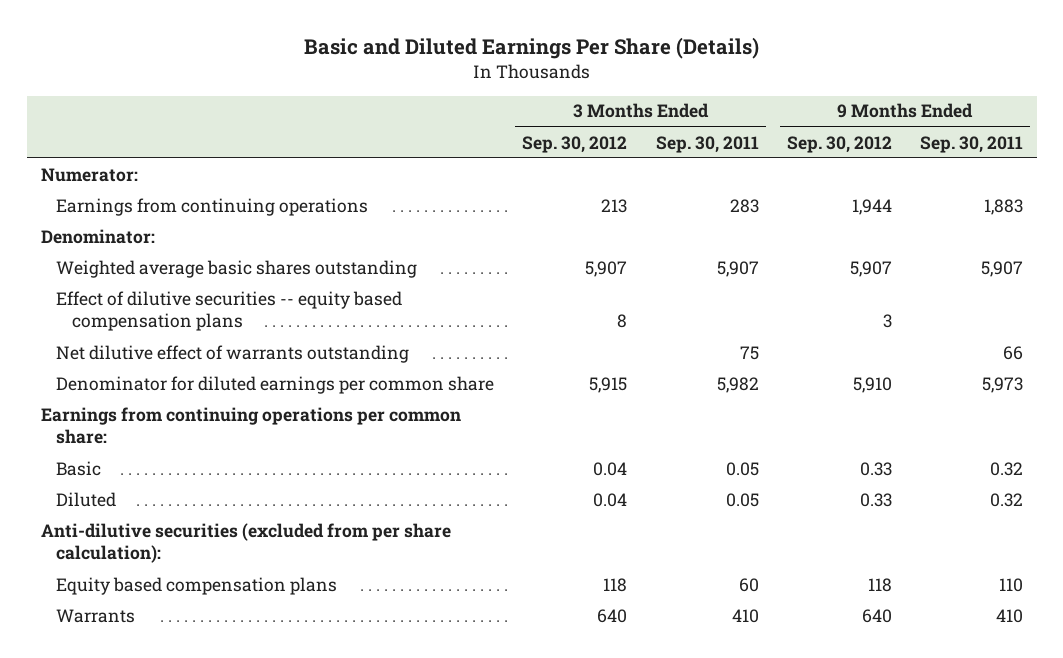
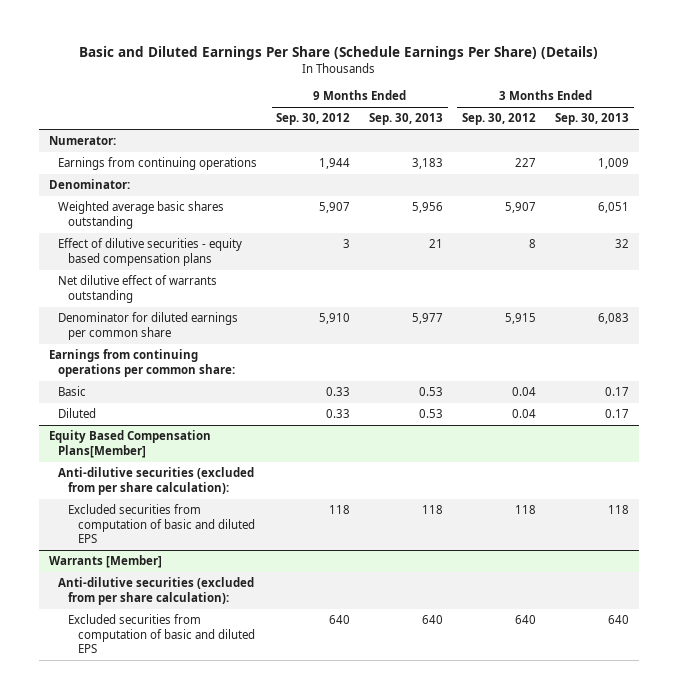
[303,37,759,60] Basic and Diluted Earnings Per Share (Details) -> [78,46,598,61] Basic and Diluted Earnings Per Share (Schedule Earnings Per Share) (Details)
[655,135,759,153] Sep. 30, 2011 -> none
[919,135,1023,153] Sep. 30, 2011 -> none
none -> [369,113,444,126] Sep. 30, 2013
none -> [555,113,630,126] Sep. 30, 2013
[601,198,628,213] 213 -> [515,158,537,168] 227
[56,290,403,332] Effect of dilutive securities -- equity based compensation plans -> [58,238,243,266] Effect of dilutive securities - equity based compensation plans
none -> [48,430,211,458] Equity Based Compensation Plans[Member]
[56,576,338,595] Equity based compensation plans -> [68,504,255,544] Excluded securities from computation of basic and diluted EPS
none -> [48,555,162,569] Warrants [Member]
none -> [58,577,255,605] Anti-dilutive securities (excluded from per share calculation):
[56,608,136,623] Warrants -> [68,614,255,654] Excluded securities from computation of basic and diluted EPS

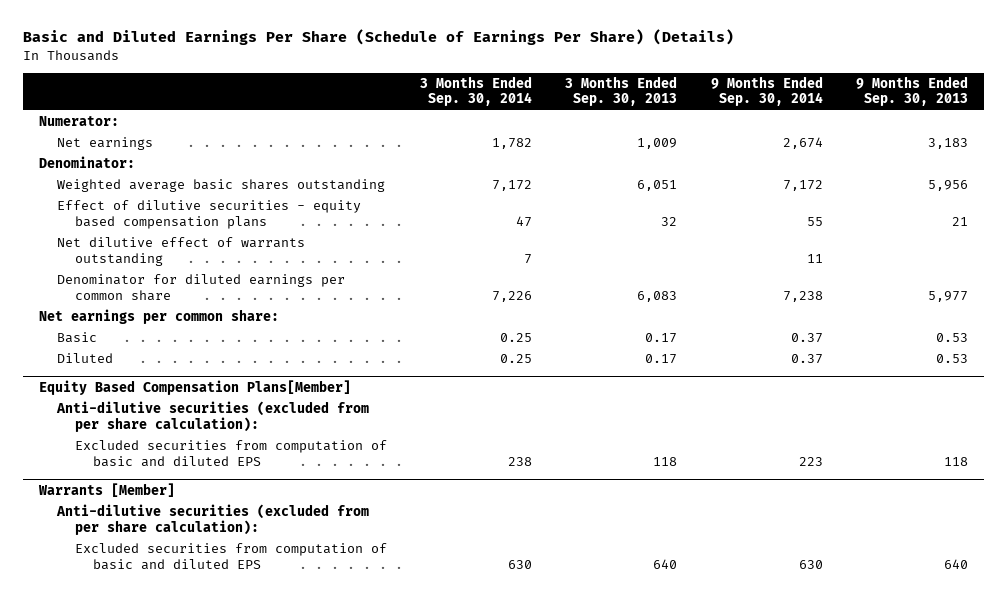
[78,46,598,61] Basic and Diluted Earnings Per Share (Schedule Earnings Per Share) (Details) -> [22,29,734,46] Basic and Diluted Earnings Per Share (Schedule of Earnings Per Share) (Details)
[276,113,351,126] Sep. 30, 2012 -> none
[462,113,537,126] Sep. 30, 2012 -> none
none -> [420,75,533,107] 3 Months Ended Sep. 30, 2014
none -> [710,75,823,107] 9 Months Ended Sep. 30, 2014
[58,157,258,171] Earnings from continuing operations -> [56,137,153,151] Net earnings
[48,349,236,377] Earnings from continuing operations per common share: -> [39,309,280,325] Net earnings per common share:

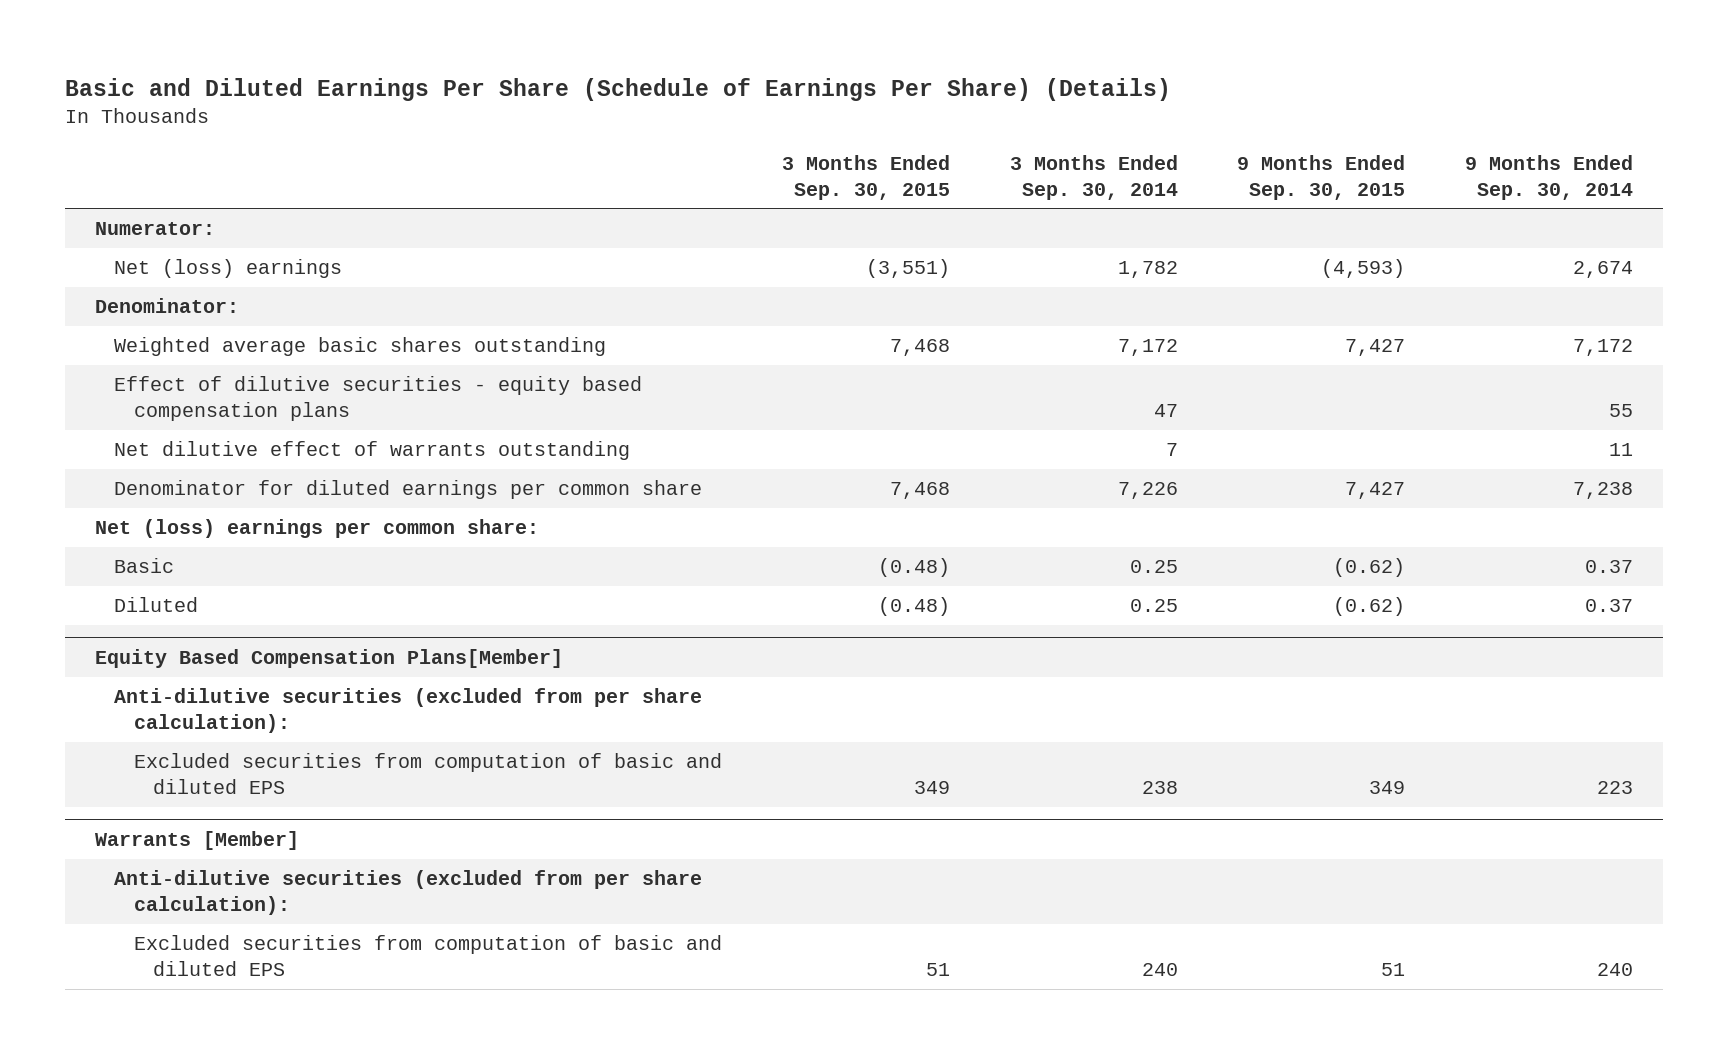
[565,75,678,107] 3 Months Ended Sep. 30, 2013 -> none
[855,75,968,107] 9 Months Ended Sep. 30, 2013 -> none
none -> [781,154,950,200] 3 Months Ended Sep. 30, 2015
none -> [1237,154,1406,200] 9 Months Ended Sep. 30, 2015
[56,137,153,151] Net earnings -> [114,259,343,279] Net (loss) earnings
[39,309,280,325] Net earnings per common share: -> [94,519,539,539] Net (loss) earnings per common share:
[508,559,533,569] 630 -> [1141,962,1178,976] 240
[798,559,823,569] 630 -> [1597,962,1634,976] 240

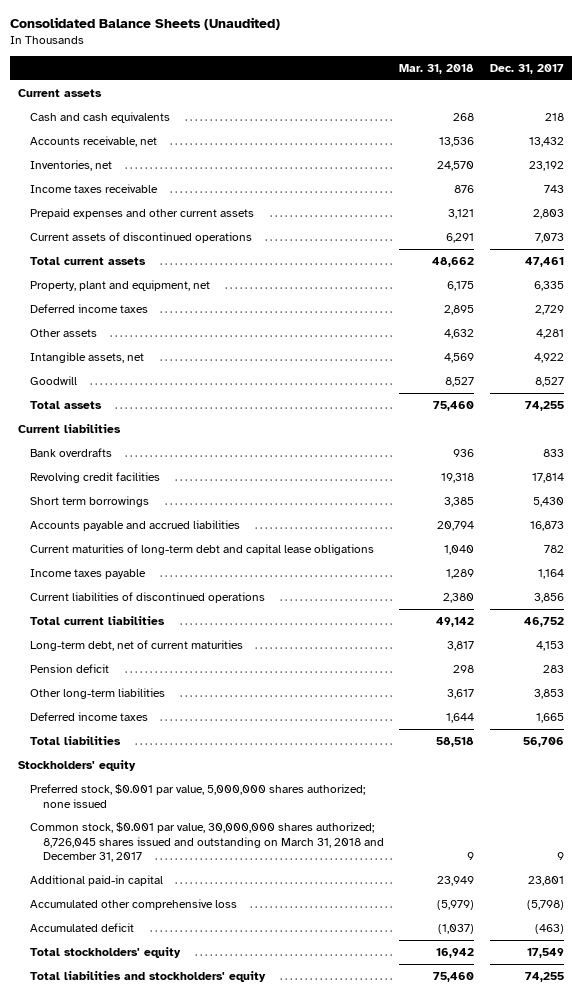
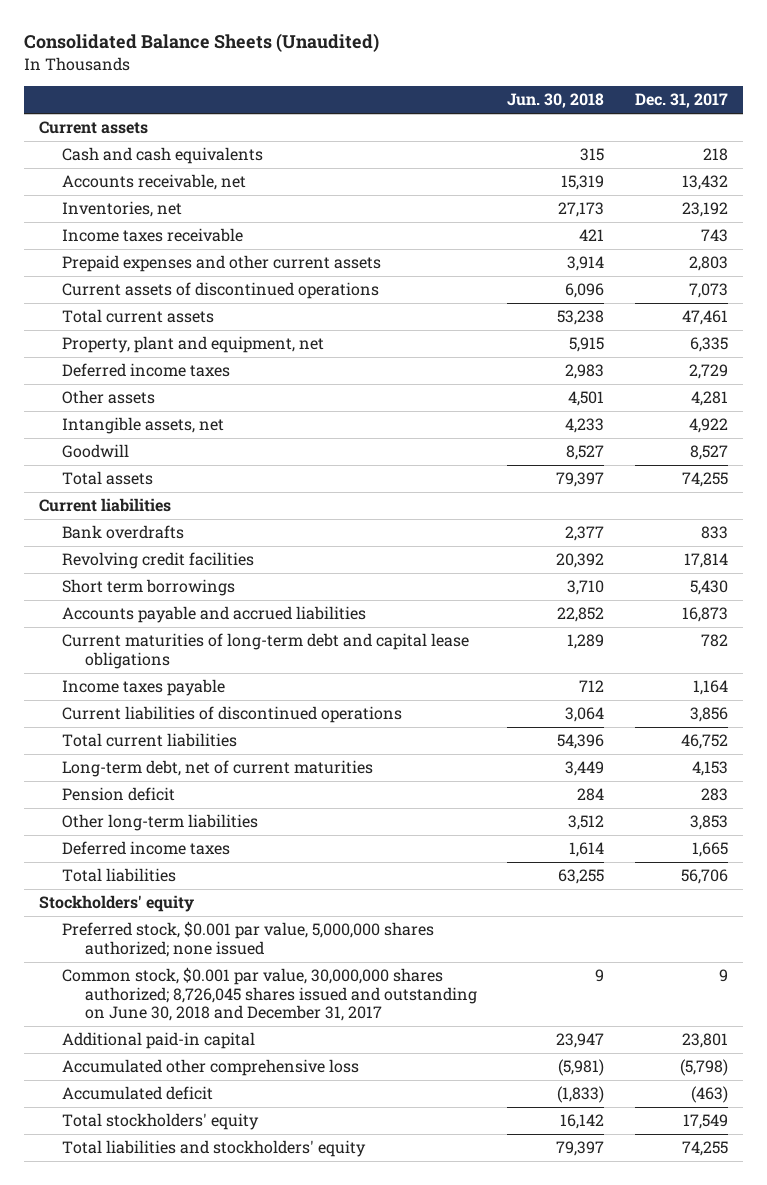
[399,64,475,75] Mar. 31, 2018 -> none
none -> [507,93,605,109] Jun. 30, 2018
[30,821,384,863] Common stock, $0.001 par value, 30,000,000 shares authorized; 8,726,045 shares issued and outstanding on March 31, 2018 and December 31, 2017 -> [61,967,477,1021] Common stock, $0.001 par value, 30,000,000 shares authorized; 8,726,045 shares issued and outstanding on June 30, 2018 and December 31, 2017

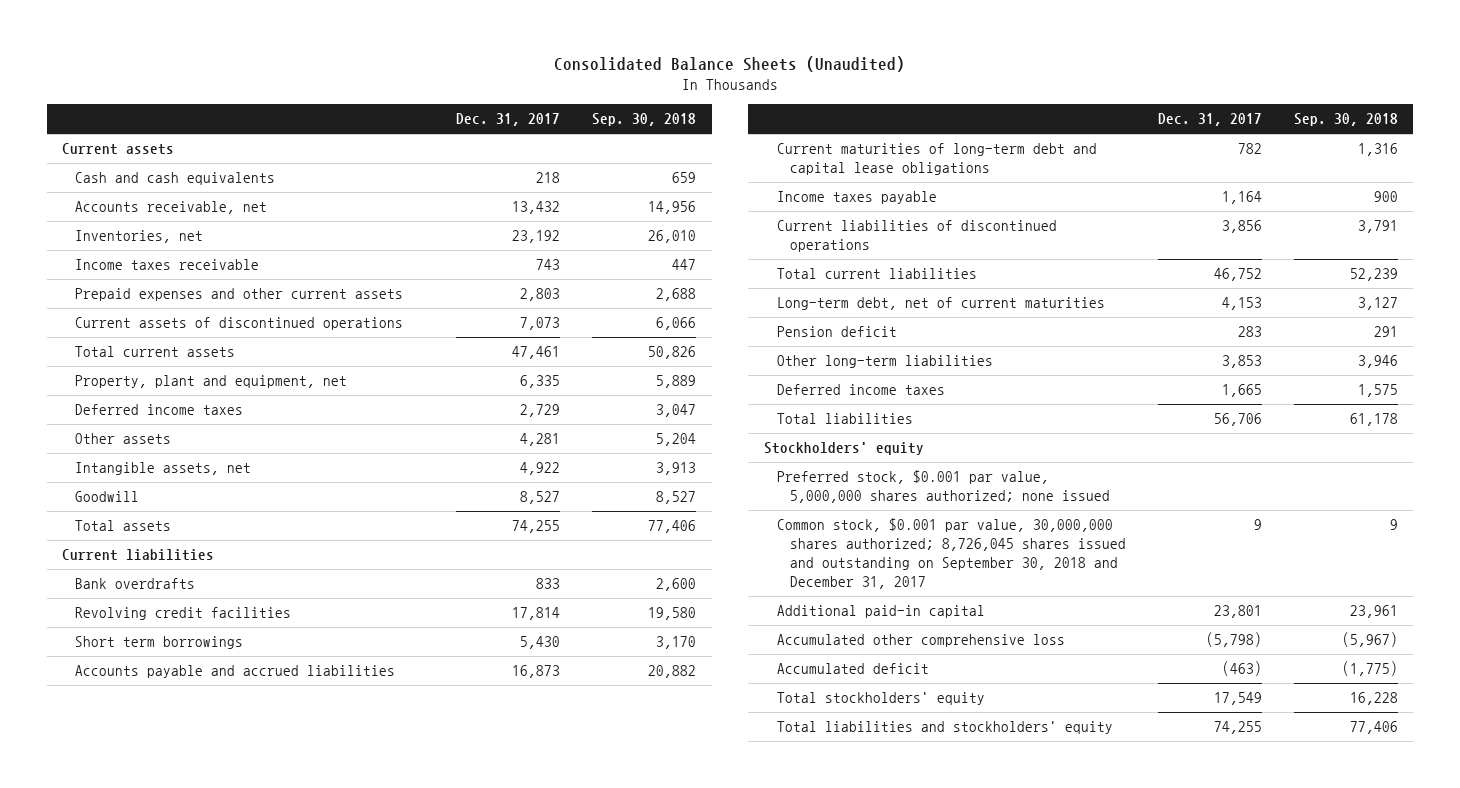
[507,93,605,109] Jun. 30, 2018 -> none
none -> [591,113,696,127] Sep. 30, 2018
[61,967,477,1021] Common stock, $0.001 par value, 30,000,000 shares authorized; 8,726,045 shares issued and outstanding on June 30, 2018 and December 31, 2017 -> [777,518,1127,589] Common stock, $0.001 par value, 30,000,000 shares authorized; 8,726,045 shares issued and outstanding on September 30, 2018 and December 31, 2017

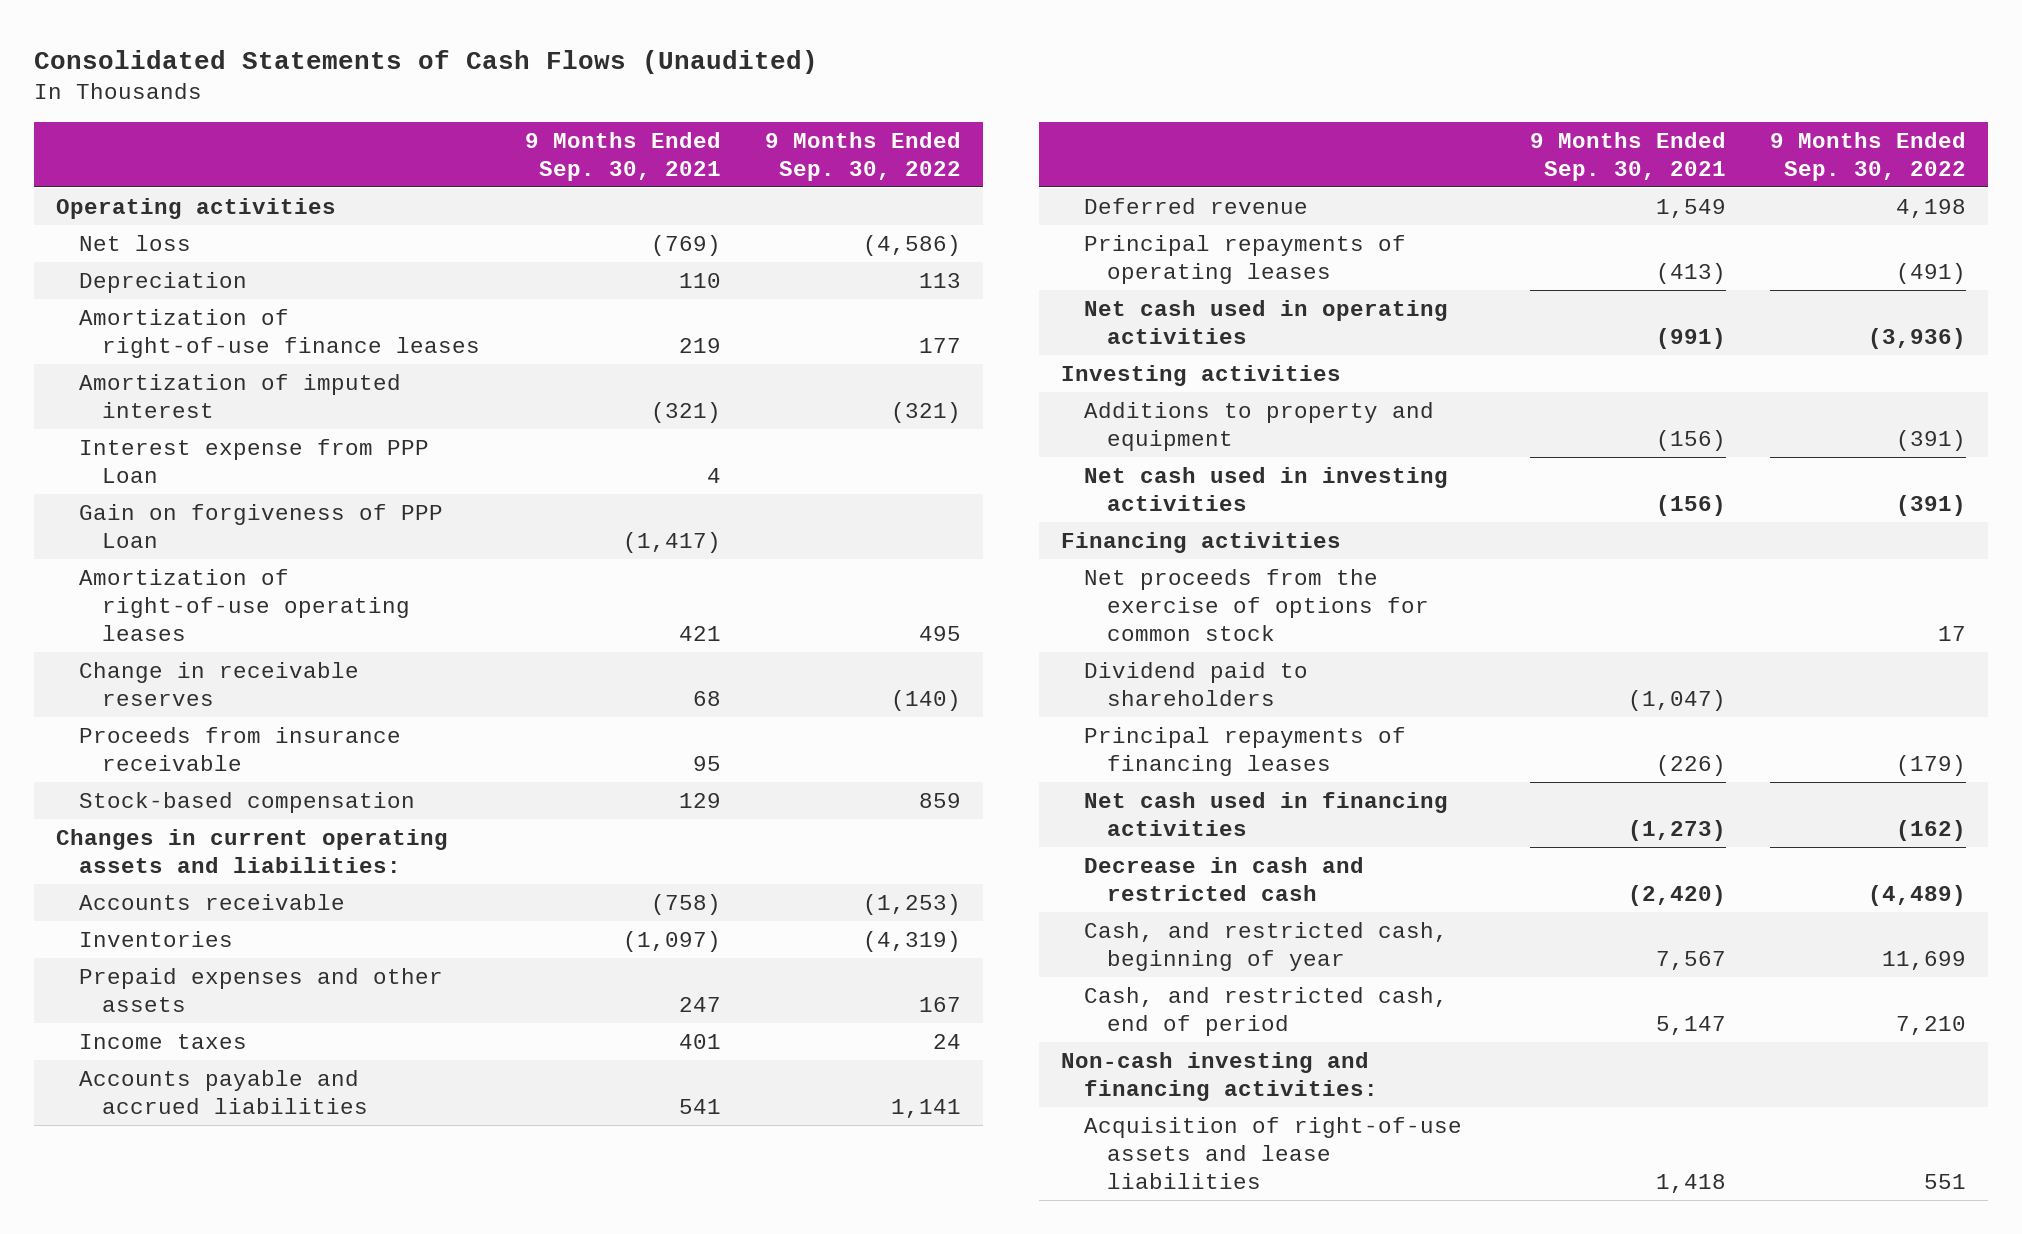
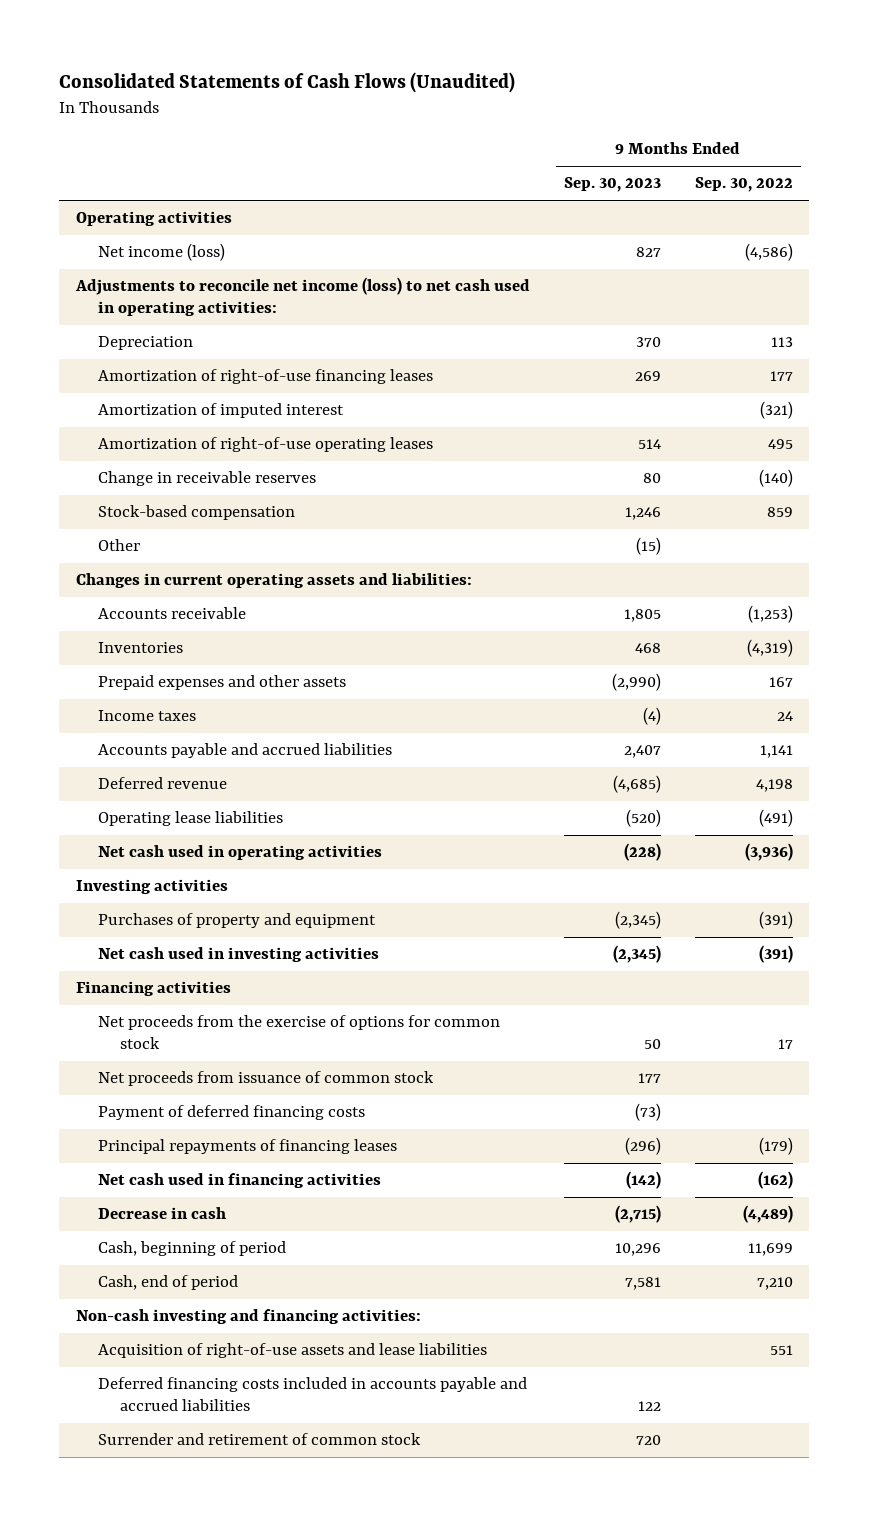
[524,131,721,181] 9 Months Ended Sep. 30, 2021 -> none
none -> [563,177,661,193] Sep. 30, 2023
[79,234,192,251] Net loss -> [98,243,226,262] Net income (loss)
none -> [75,277,531,317] Adjustments to reconcile net income (loss) to net cash used in operating activities:
[79,308,481,358] Amortization of right-of-use finance leases -> [98,369,434,385] Amortization of right-of-use financing leases
[79,438,430,483] Interest expense from PPP Loan -> none
[79,503,444,548] Gain on forgiveness of PPP Loan -> none
[79,726,402,771] Proceeds from insurance receivable -> none
none -> [98,539,141,552] Other
[1084,234,1407,284] Principal repayments of operating leases -> [98,811,284,827] Operating lease liabilities
[1084,401,1435,451] Additions to property and equipment -> [98,913,377,929] Purchases of property and equipment
[1084,661,1309,706] Dividend paid to shareholders -> none
none -> [98,1071,435,1087] Net proceeds from issuance of common stock
none -> [98,1105,366,1121] Payment of deferred financing costs
[1084,856,1365,901] Decrease in cash and restricted cash -> [98,1207,227,1220] Decrease in cash
[1084,921,1449,971] Cash, and restricted cash, beginning of year -> [98,1241,287,1257] Cash, beginning of period
[1084,986,1449,1036] Cash, and restricted cash, end of period -> [98,1275,239,1291] Cash, end of period
none -> [98,1377,528,1412] Deferred financing costs included in accounts payable and accrued liabilities
none -> [98,1433,422,1446] Surrender and retirement of common stock

